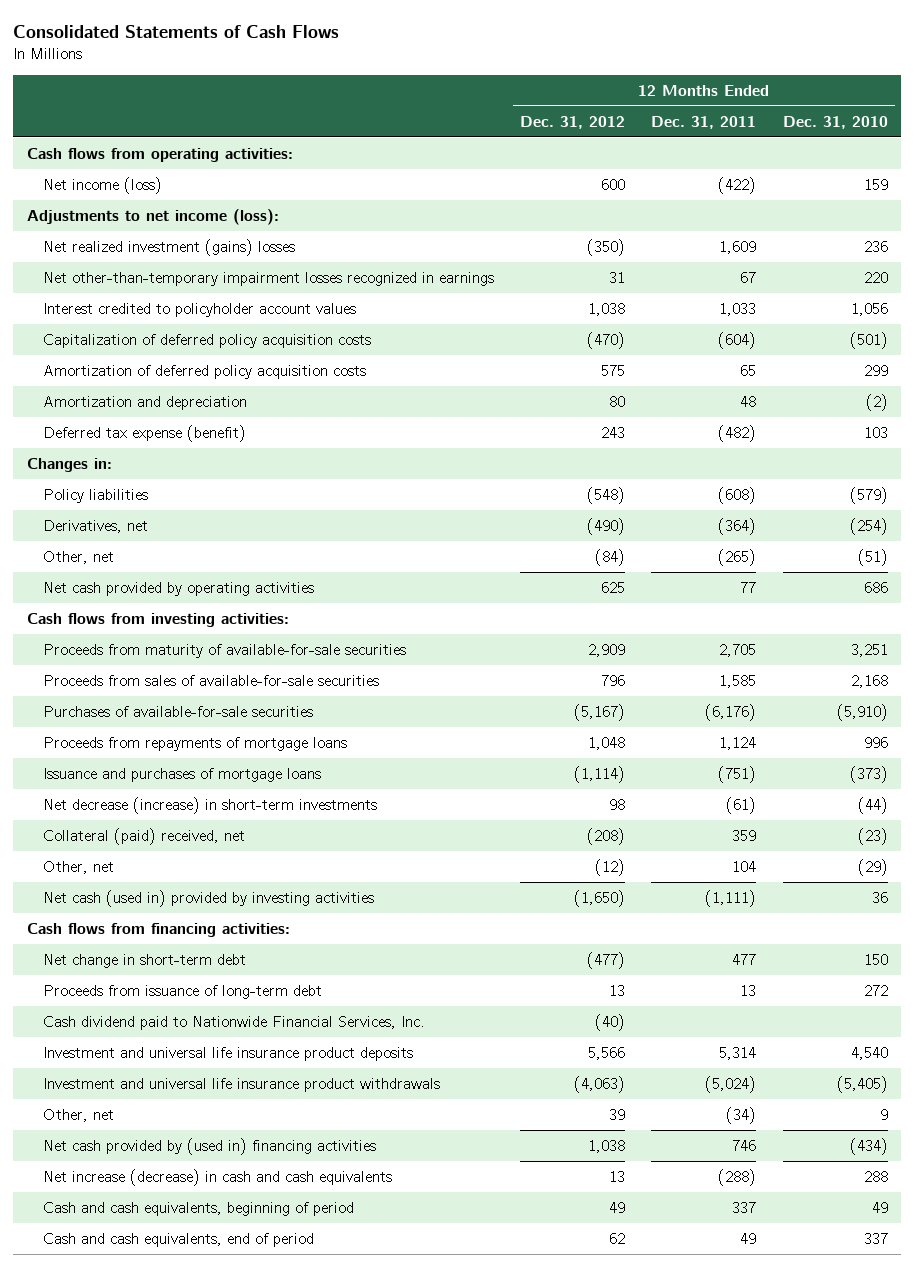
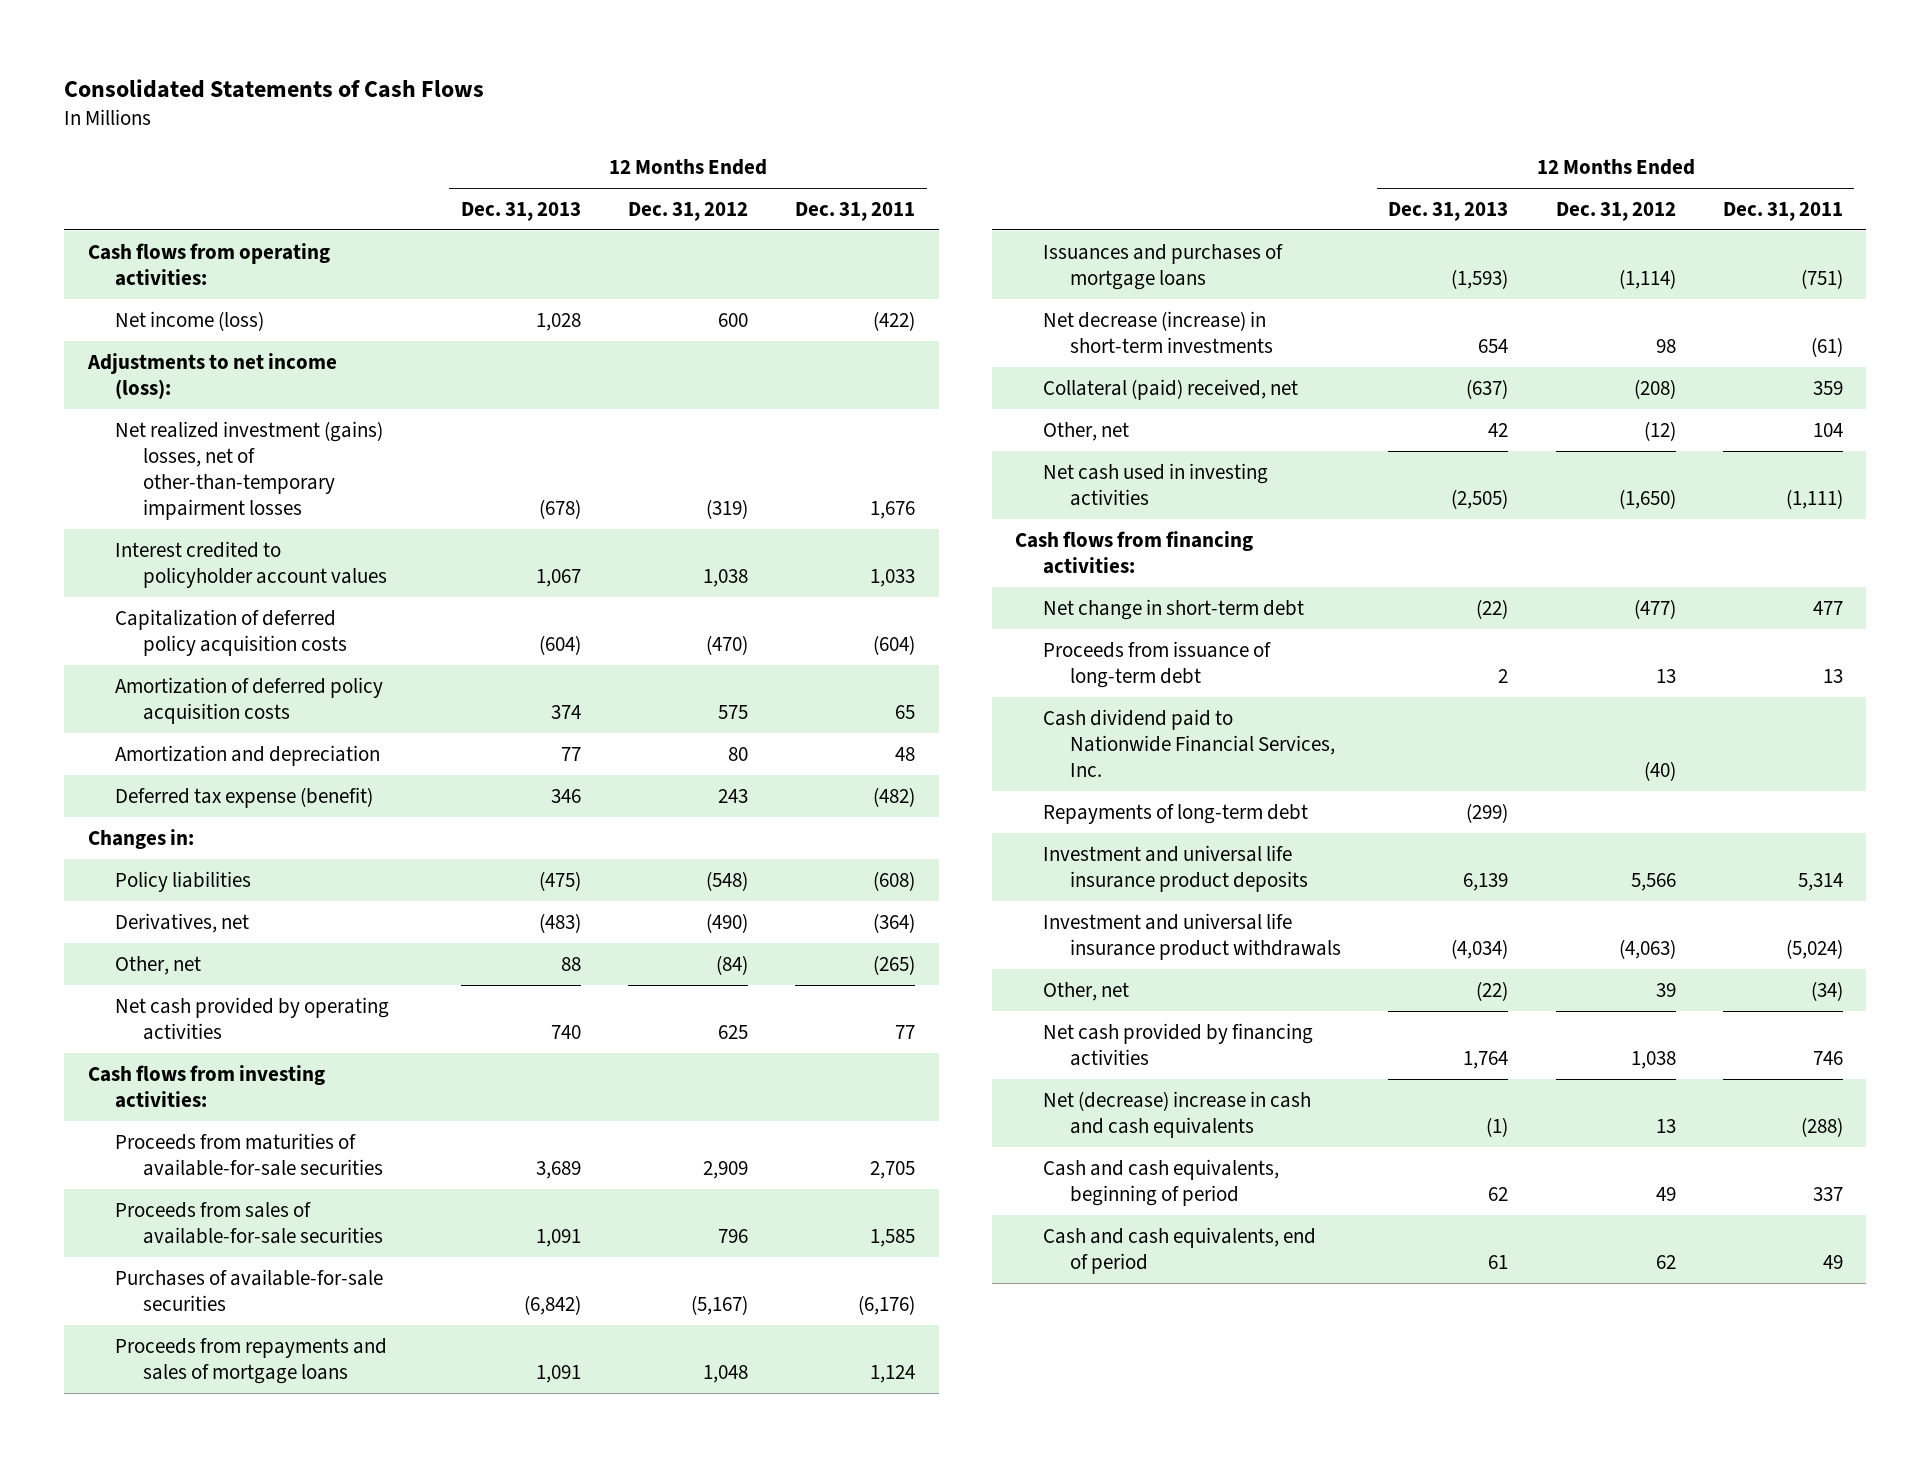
[782,115,888,129] Dec. 31, 2010 -> none
none -> [461,201,582,221] Dec. 31, 2013
[42,271,494,286] Net other-than-temporary impairment losses recognized in earnings -> none
[42,238,295,256] Net realized investment (gains) losses -> [115,420,384,520] Net realized investment (gains) losses, net of other-than-temporary impairment losses
[587,238,626,256] (350) -> [706,498,749,519] (319)
[719,240,757,254] 1,609 -> [870,500,916,519] 1,676
[42,643,406,658] Proceeds from maturity of available-for-sale securities -> [115,1132,383,1176] Proceeds from maturities of available-for-sale securities
[42,736,347,751] Proceeds from repayments of mortgage loans -> [115,1337,388,1384] Proceeds from repayments and sales of mortgage loans
[42,767,321,782] Issuance and purchases of mortgage loans -> [1042,243,1283,290] Issuances and purchases of mortgage loans
[42,889,374,907] Net cash (used in) provided by investing activities -> [1042,462,1268,506] Net cash used in investing activities
none -> [1042,803,1308,824] Repayments of long-term debt
[42,1137,376,1155] Net cash provided by (used in) financing activities -> [1042,1022,1313,1066] Net cash provided by financing activities
[42,1168,392,1186] Net increase (decrease) in cash and cash equivalents -> [1042,1090,1311,1138] Net (decrease) increase in cash and cash equivalents

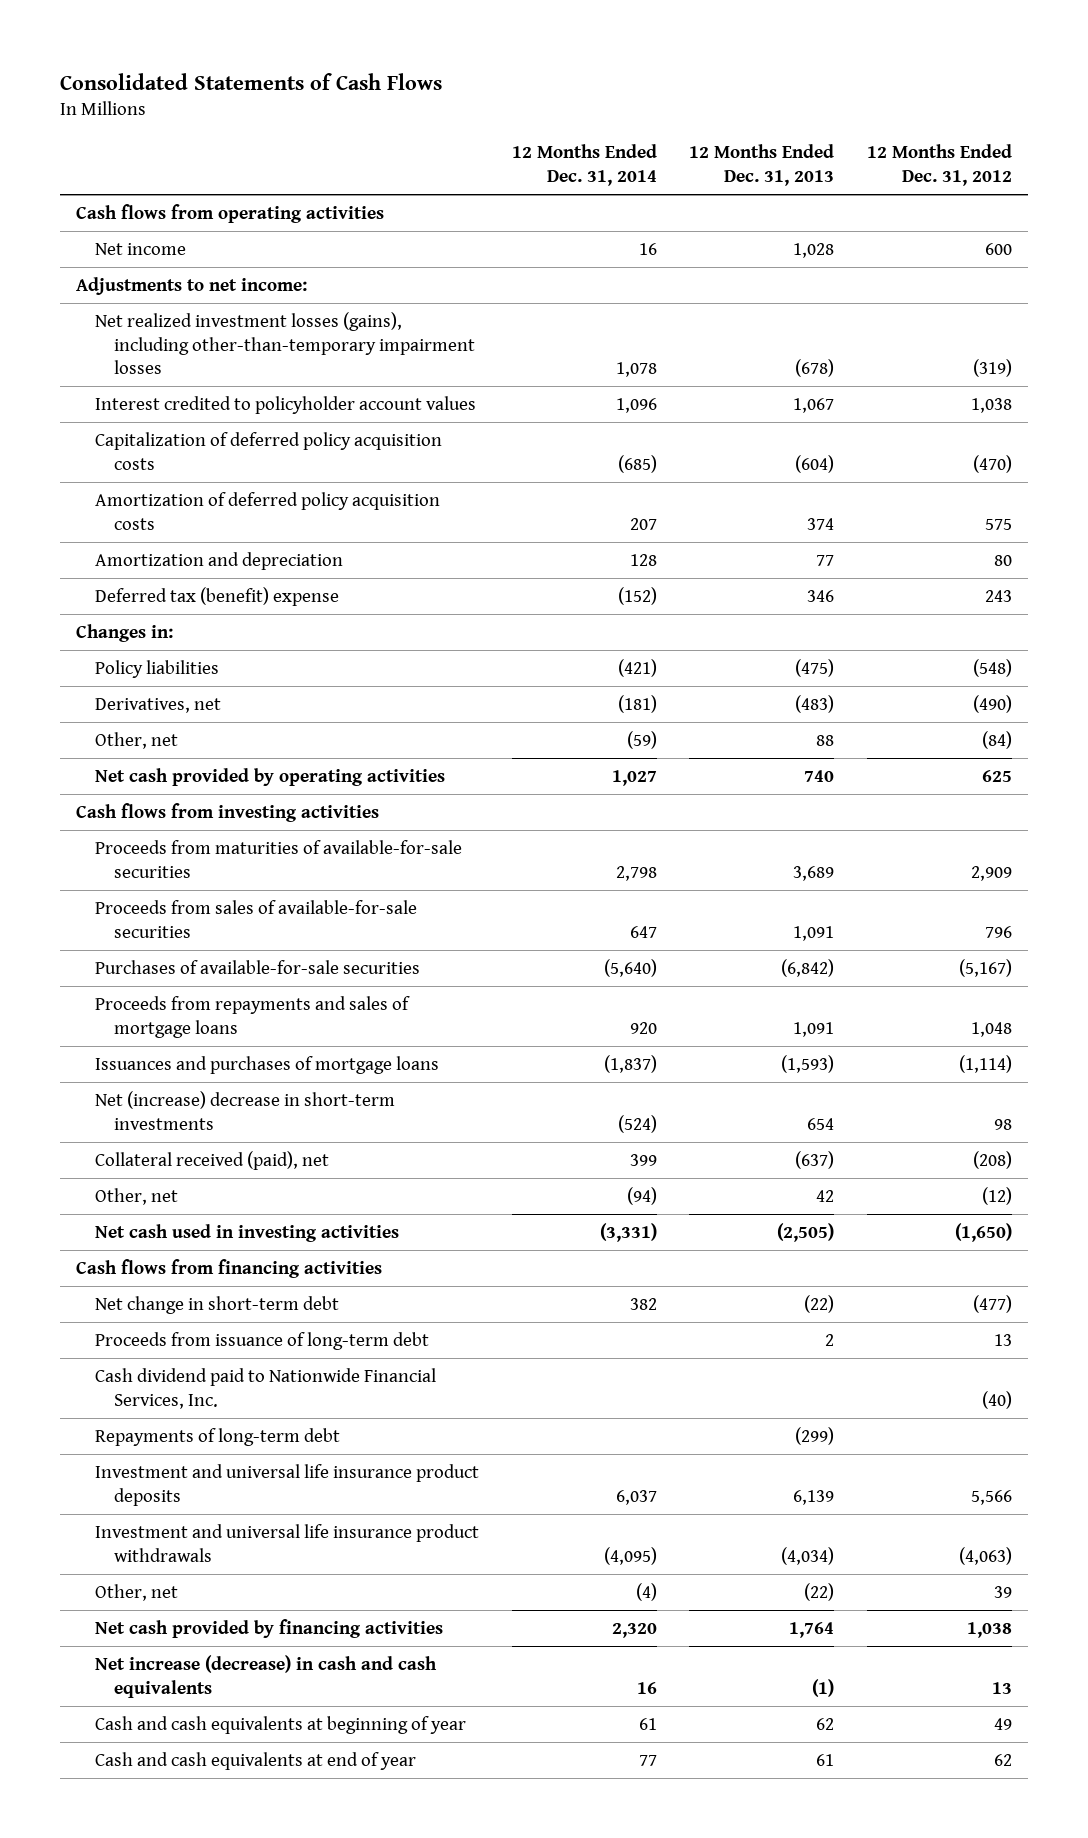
[795,201,916,221] Dec. 31, 2011 -> none
none -> [511,144,657,187] 12 Months Ended Dec. 31, 2014
[87,242,330,286] Cash flows from operating activities: -> [76,203,385,223] Cash flows from operating activities
[115,310,265,331] Net income (loss) -> [95,242,187,255] Net income
[86,352,337,399] Adjustments to net income (loss): -> [76,276,308,295] Adjustments to net income:
[115,420,384,520] Net realized investment (gains) losses, net of other-than-temporary impairment losses -> [95,311,476,375] Net realized investment losses (gains), including other-than-temporary impairment losses
[115,786,374,808] Deferred tax expense (benefit) -> [95,586,340,606] Deferred tax (benefit) expense
[87,1064,325,1108] Cash flows from investing activities: -> [76,802,380,822] Cash flows from investing activities
[1042,310,1274,353] Net decrease (increase) in short-term investments -> [95,1090,396,1130] Net (increase) decrease in short-term investments
[1042,378,1298,400] Collateral (paid) received, net -> [95,1150,330,1170] Collateral received (paid), net
[1015,530,1254,574] Cash flows from financing activities: -> [76,1258,383,1278] Cash flows from financing activities
[1042,1090,1311,1138] Net (decrease) increase in cash and cash equivalents -> [95,1654,438,1698] Net increase (decrease) in cash and cash equivalents
[1042,1158,1279,1206] Cash and cash equivalents, beginning of period -> [95,1715,467,1734] Cash and cash equivalents at beginning of year
[1042,1226,1316,1274] Cash and cash equivalents, end of period -> [95,1751,417,1770] Cash and cash equivalents at end of year

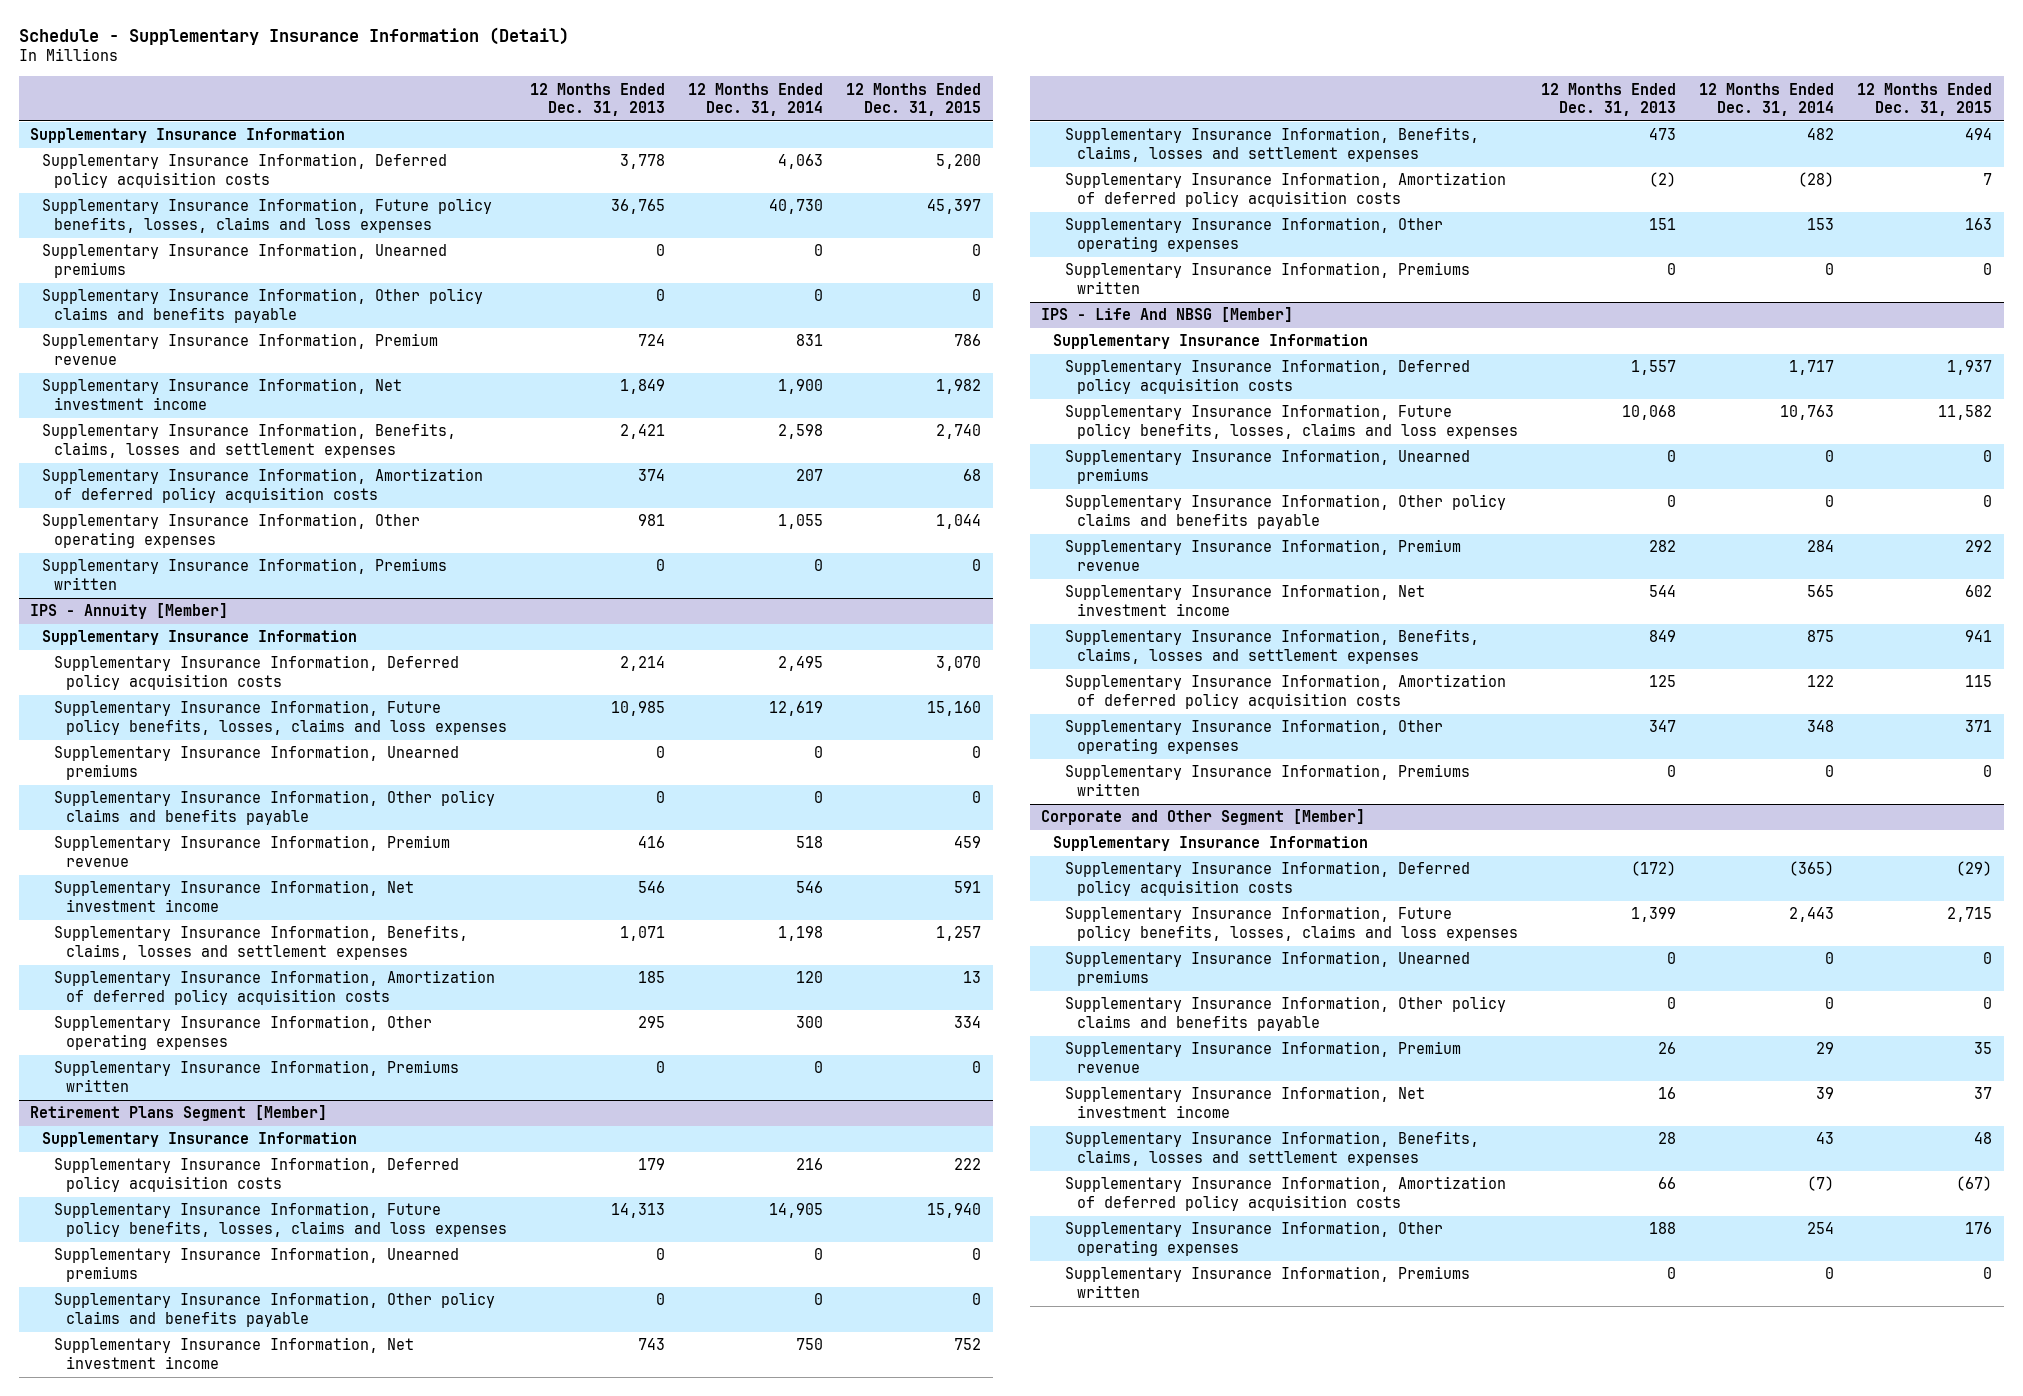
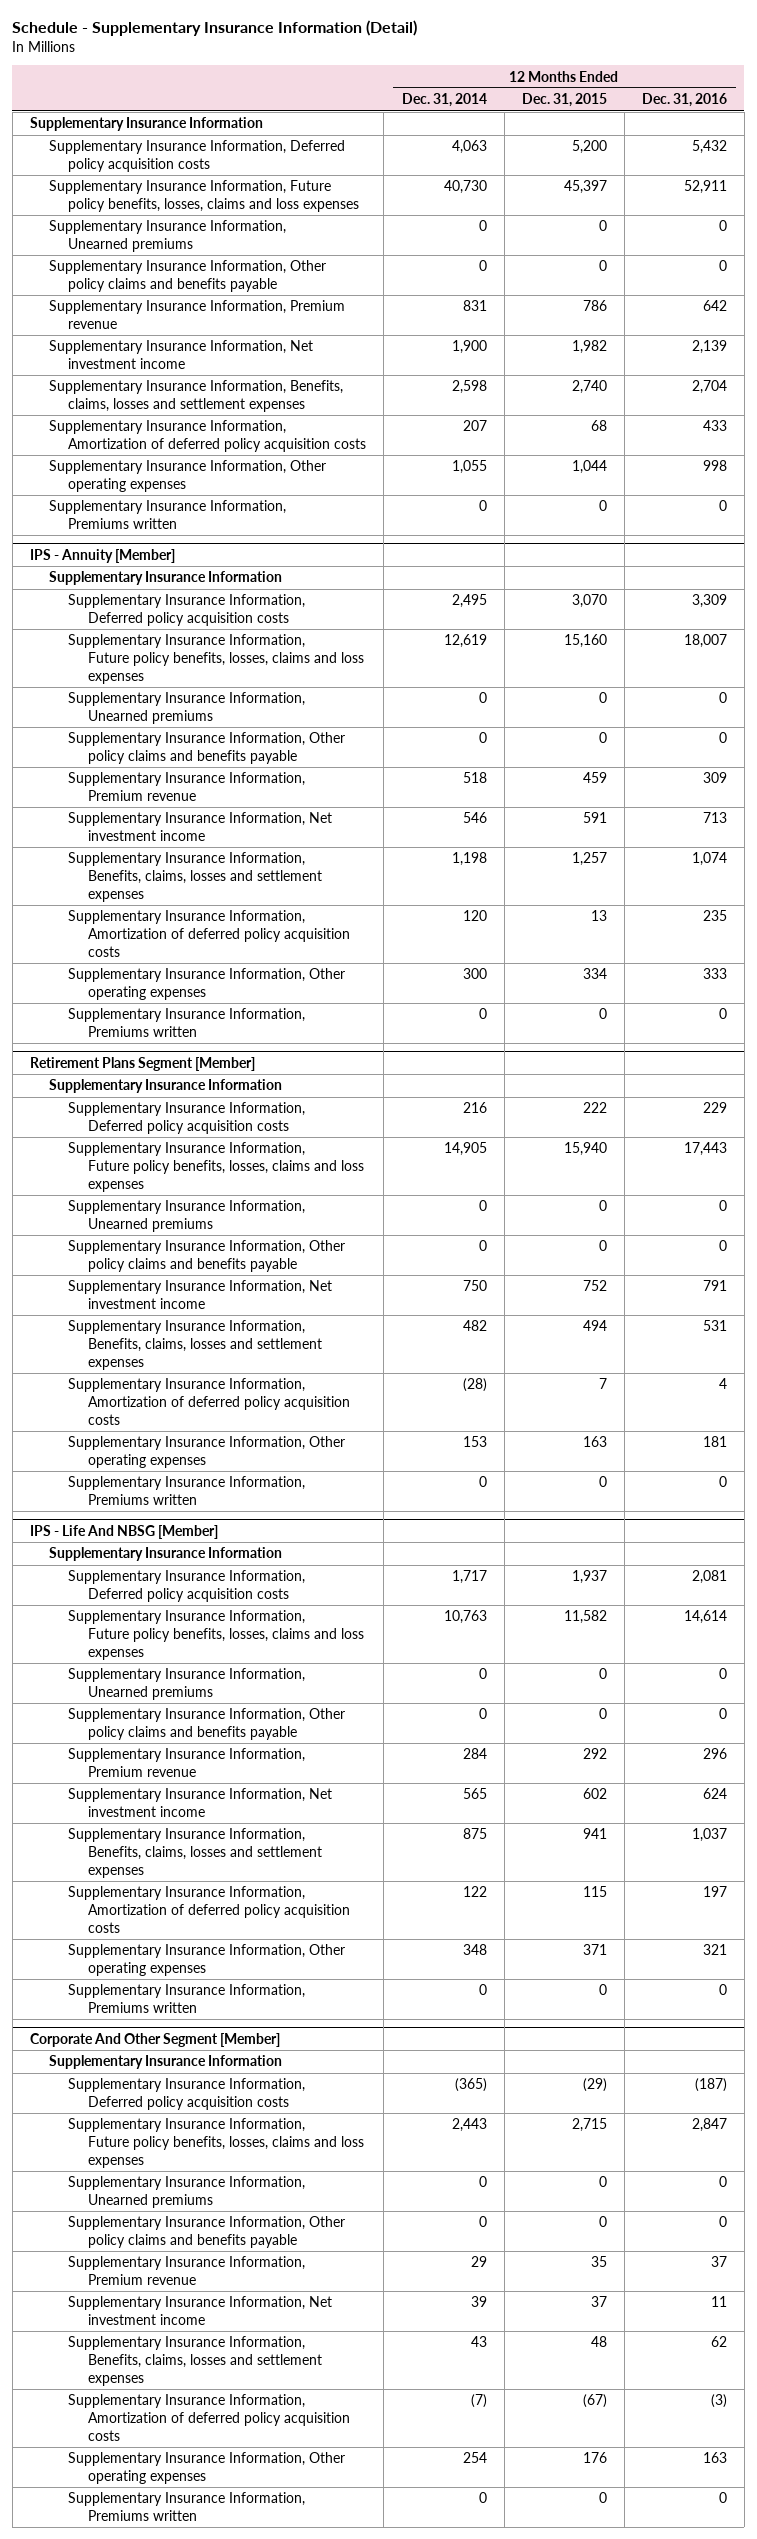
[529,82,665,117] 12 Months Ended Dec. 31, 2013 -> none
none -> [641,93,727,108] Dec. 31, 2016
[1041,809,1366,826] Corporate and Other Segment [Member] -> [29,2033,280,2048] Corporate And Other Segment [Member]

